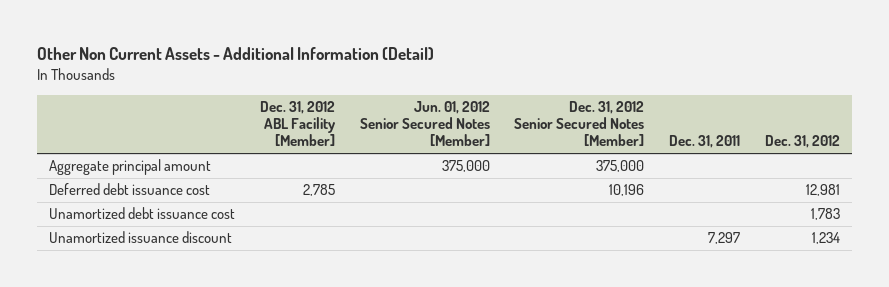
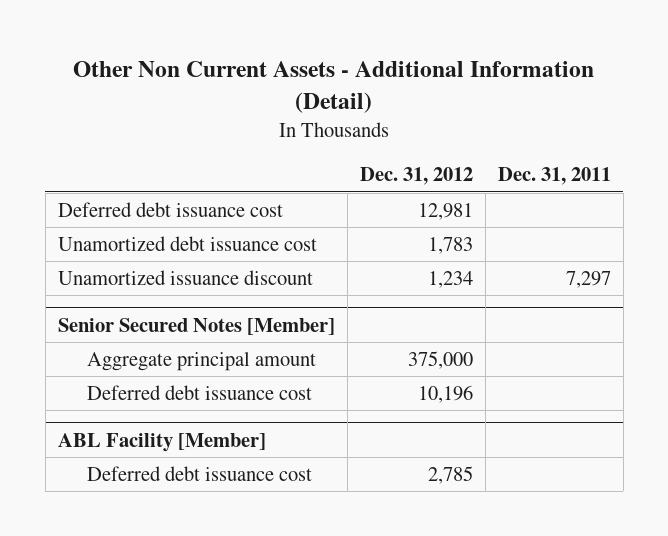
[260,101,337,147] Dec. 31, 2012 ABL Facility [Member] -> none
[359,101,490,147] Jun. 01, 2012 Senior Secured Notes [Member] -> none
[514,101,645,147] Dec. 31, 2012 Senior Secured Notes [Member] -> none
[49,159,212,176] Aggregate principal amount -> none
none -> [57,317,335,335] Senior Secured Notes [Member]
none -> [86,351,316,371] Aggregate principal amount
none -> [86,384,312,400] Deferred debt issuance cost
none -> [57,432,266,452] ABL Facility [Member]
none -> [86,465,312,481] Deferred debt issuance cost

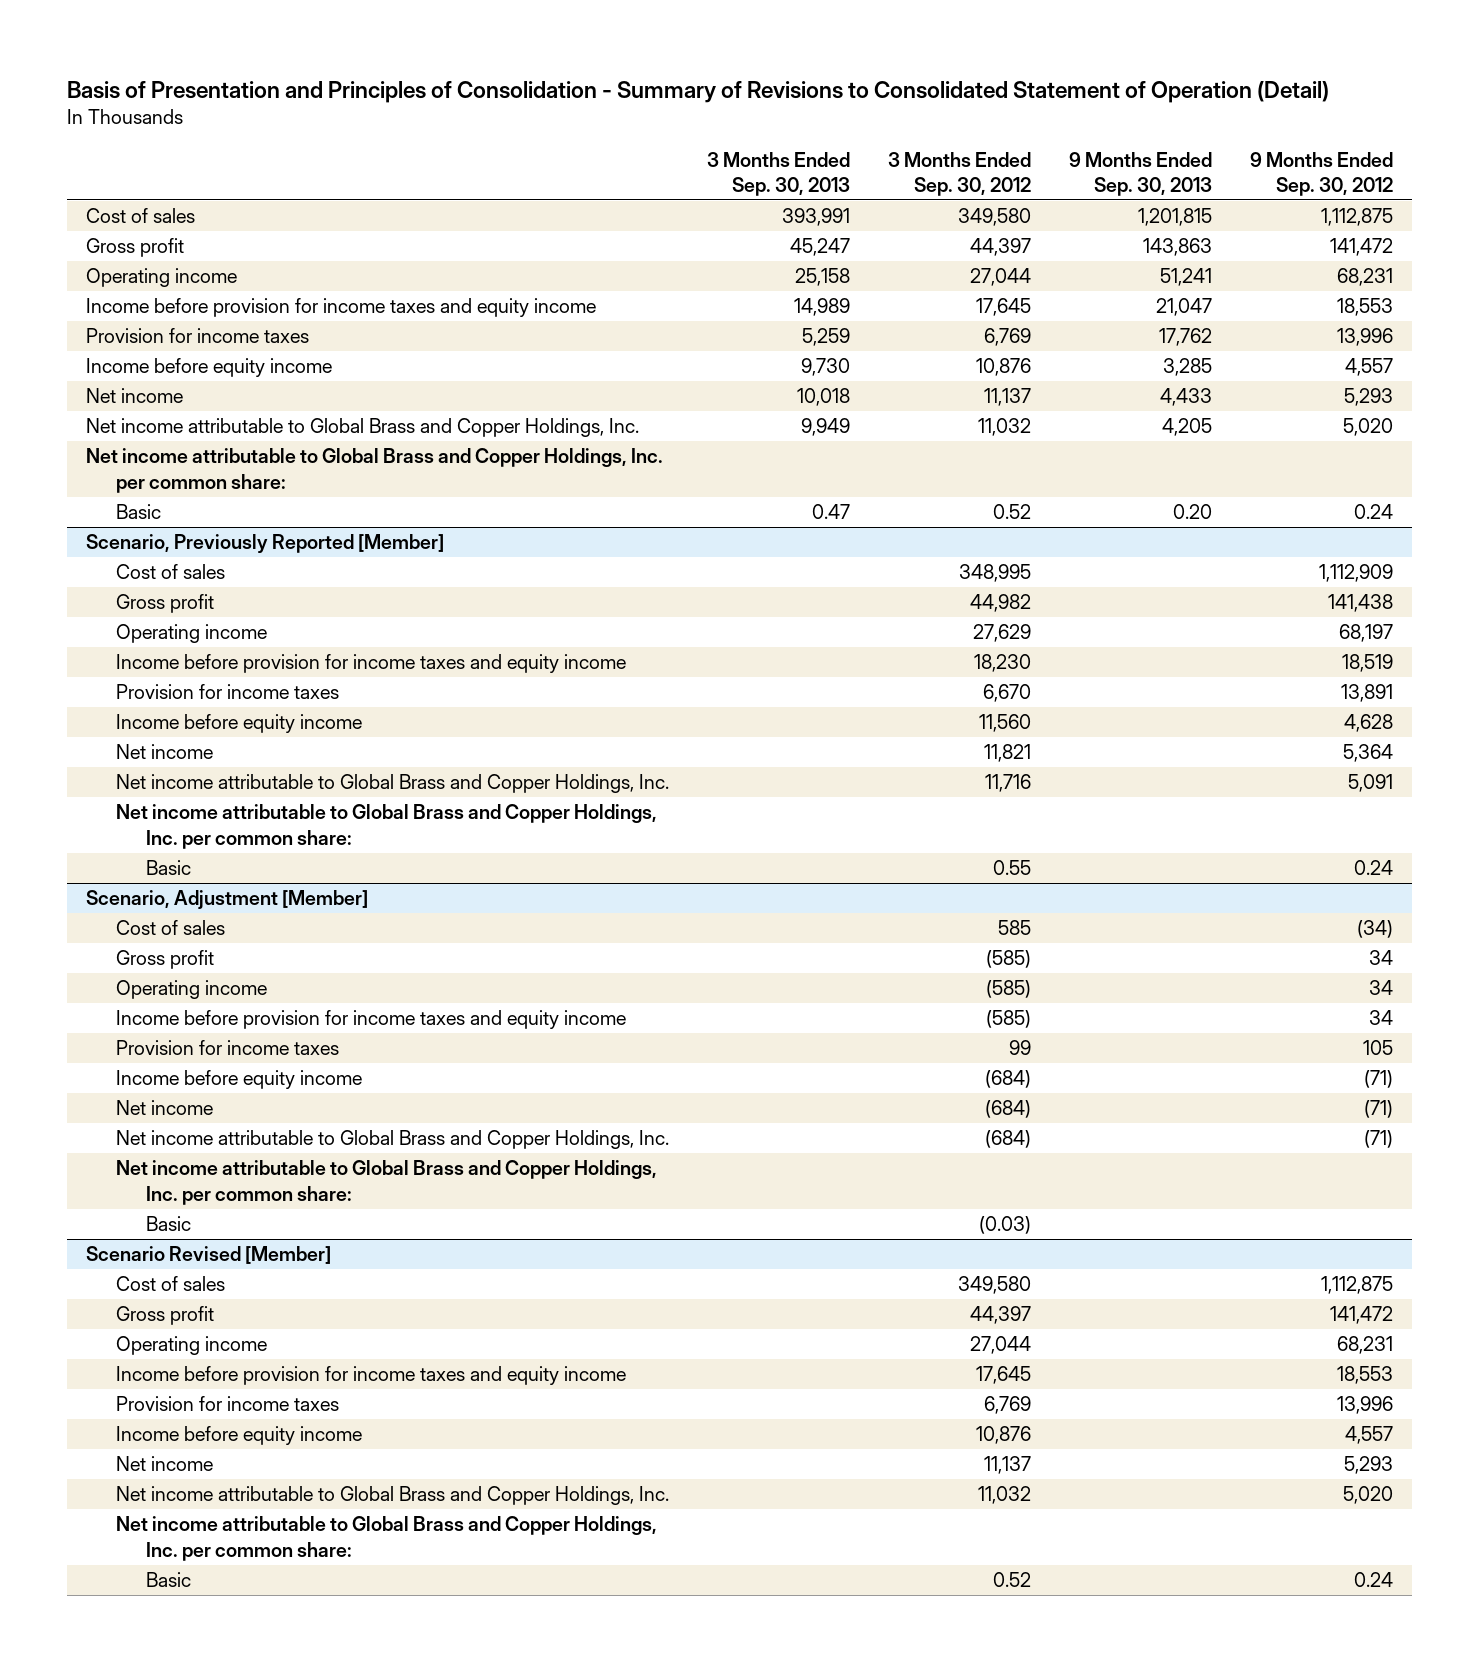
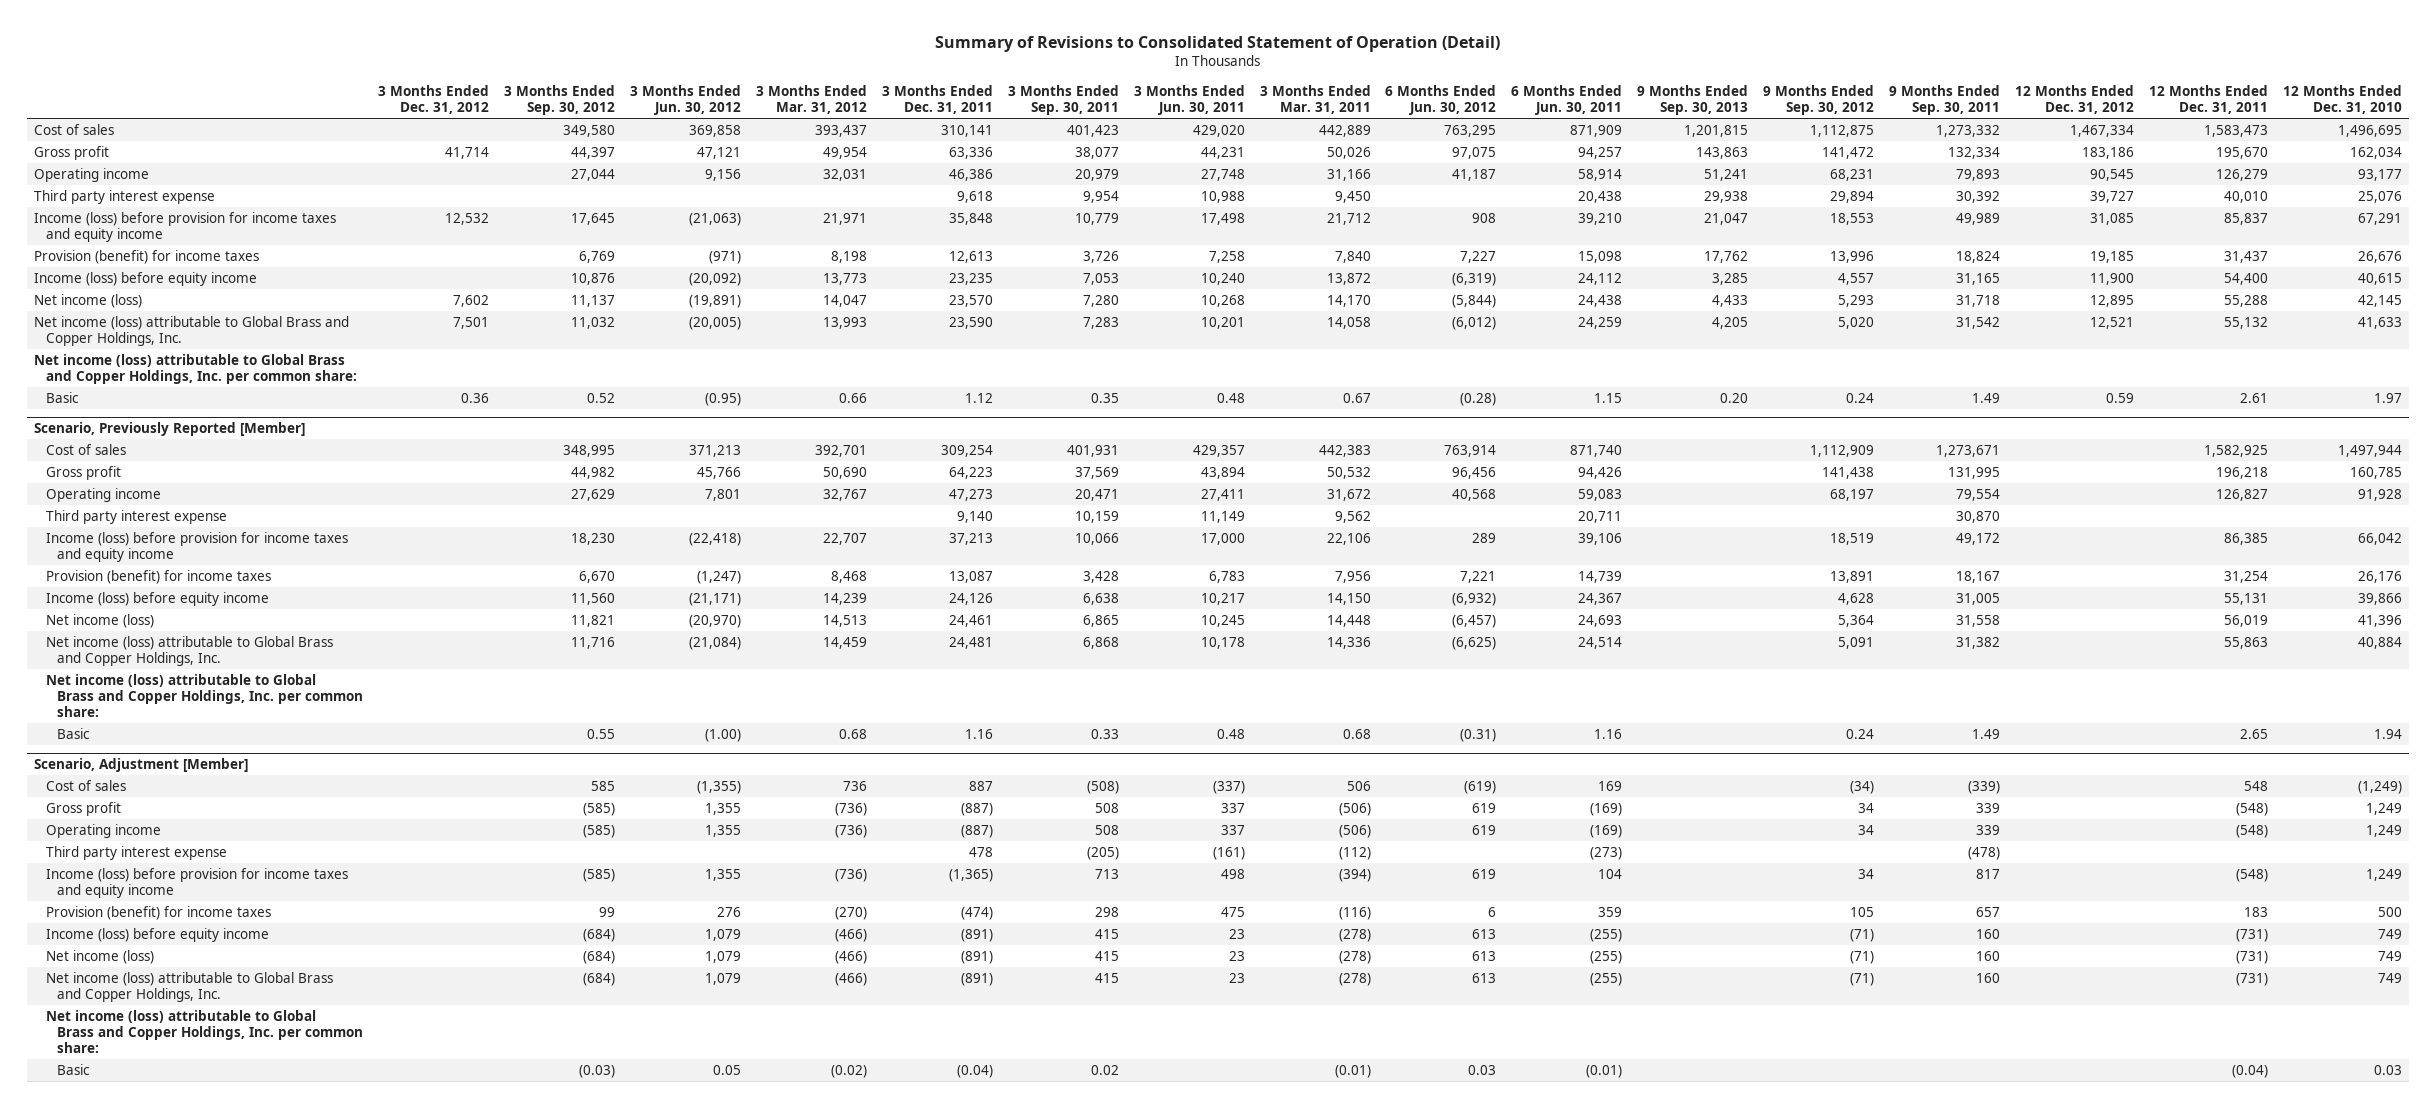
[67,80,1330,103] Basis of Presentation and Principles of Consolidation - Summary of Revisions to Consolidated Statement of Operation (Detail) -> [934,35,1500,52] Summary of Revisions to Consolidated Statement of Operation (Detail)
[707,151,851,196] 3 Months Ended Sep. 30, 2013 -> none
none -> [378,85,490,115] 3 Months Ended Dec. 31, 2012
none -> [630,85,742,116] 3 Months Ended Jun. 30, 2012
none -> [756,85,868,115] 3 Months Ended Mar. 31, 2012
none -> [881,85,993,115] 3 Months Ended Dec. 31, 2011
none -> [1007,85,1119,116] 3 Months Ended Sep. 30, 2011
none -> [1133,85,1245,116] 3 Months Ended Jun. 30, 2011
none -> [1259,85,1371,115] 3 Months Ended Mar. 31, 2011
none -> [1385,85,1497,116] 6 Months Ended Jun. 30, 2012
none -> [1511,85,1623,116] 6 Months Ended Jun. 30, 2011
none -> [1889,85,2001,116] 9 Months Ended Sep. 30, 2011
none -> [2014,85,2134,115] 12 Months Ended Dec. 31, 2012
none -> [2148,85,2268,115] 12 Months Ended Dec. 31, 2011
none -> [2282,85,2402,115] 12 Months Ended Dec. 31, 2010
none -> [33,190,215,205] Third party interest expense
[86,298,597,318] Income before provision for income taxes and equity income -> [33,212,336,243] Income (loss) before provision for income taxes and equity income
[86,328,310,344] Provision for income taxes -> [33,250,259,265] Provision (benefit) for income taxes
[86,358,333,378] Income before equity income -> [33,272,257,287] Income (loss) before equity income
[86,388,184,404] Net income -> [33,294,142,309] Net income (loss)
[86,418,640,438] Net income attributable to Global Brass and Copper Holdings, Inc. -> [33,316,349,347] Net income (loss) attributable to Global Brass and Copper Holdings, Inc.
[86,448,664,493] Net income attributable to Global Brass and Copper Holdings, Inc. per common share: -> [33,354,357,385] Net income (loss) attributable to Global Brass and Copper Holdings, Inc. per common share:
none -> [45,510,227,525] Third party interest expense
[116,654,627,674] Income before provision for income taxes and equity income -> [45,532,348,563] Income (loss) before provision for income taxes and equity income
[116,684,340,700] Provision for income taxes -> [45,570,271,585] Provision (benefit) for income taxes
[116,714,363,734] Income before equity income -> [45,592,269,607] Income (loss) before equity income
[116,744,214,760] Net income -> [45,614,154,629] Net income (loss)
[116,774,670,794] Net income attributable to Global Brass and Copper Holdings, Inc. -> [45,636,333,667] Net income (loss) attributable to Global Brass and Copper Holdings, Inc.
[116,804,658,849] Net income attributable to Global Brass and Copper Holdings, Inc. per common share: -> [45,674,364,718] Net income (loss) attributable to Global Brass and Copper Holdings, Inc. per common share:
none -> [45,846,227,861] Third party interest expense
[116,1010,627,1030] Income before provision for income taxes and equity income -> [45,868,348,899] Income (loss) before provision for income taxes and equity income
[116,1040,340,1056] Provision for income taxes -> [45,906,271,921] Provision (benefit) for income taxes
[116,1070,363,1090] Income before equity income -> [45,928,269,943] Income (loss) before equity income
[116,1100,214,1116] Net income -> [45,950,154,965] Net income (loss)
[116,1130,670,1150] Net income attributable to Global Brass and Copper Holdings, Inc. -> [45,972,333,1003] Net income (loss) attributable to Global Brass and Copper Holdings, Inc.
[116,1160,658,1205] Net income attributable to Global Brass and Copper Holdings, Inc. per common share: -> [45,1010,364,1054] Net income (loss) attributable to Global Brass and Copper Holdings, Inc. per common share:
[86,1246,332,1265] Scenario Revised [Member] -> none
[116,1276,226,1292] Cost of sales -> none
[116,1306,215,1326] Gross profit -> none
[116,1336,268,1356] Operating income -> none
[116,1366,627,1386] Income before provision for income taxes and equity income -> none
[116,1396,340,1412] Provision for income taxes -> none
[116,1426,363,1446] Income before equity income -> none
[116,1456,214,1472] Net income -> none
[116,1486,670,1506] Net income attributable to Global Brass and Copper Holdings, Inc. -> none
[116,1516,658,1561] Net income attributable to Global Brass and Copper Holdings, Inc. per common share: -> none
[146,1572,192,1588] Basic -> none

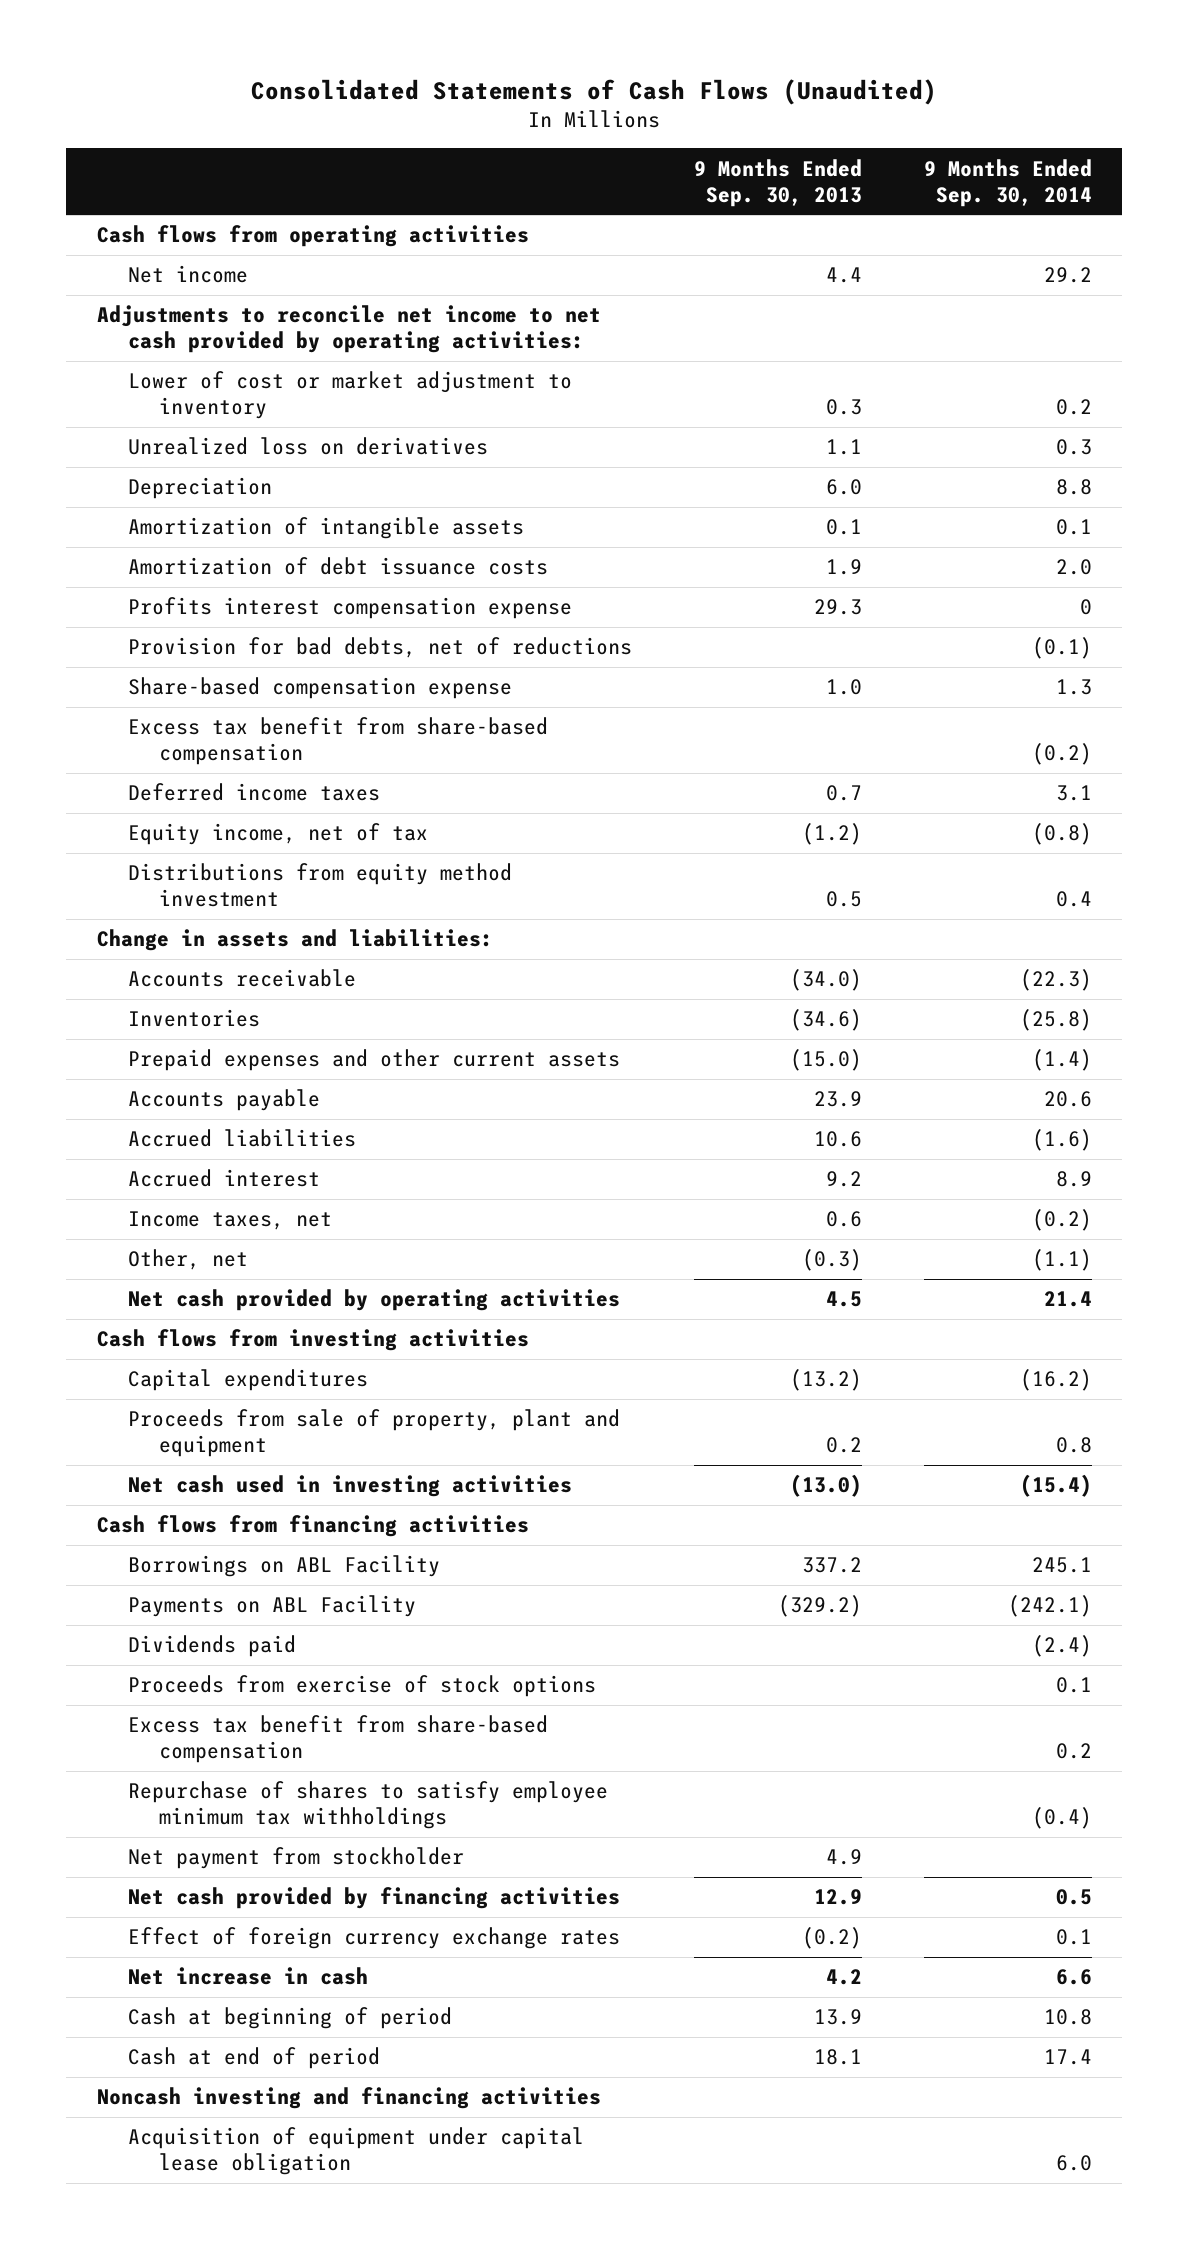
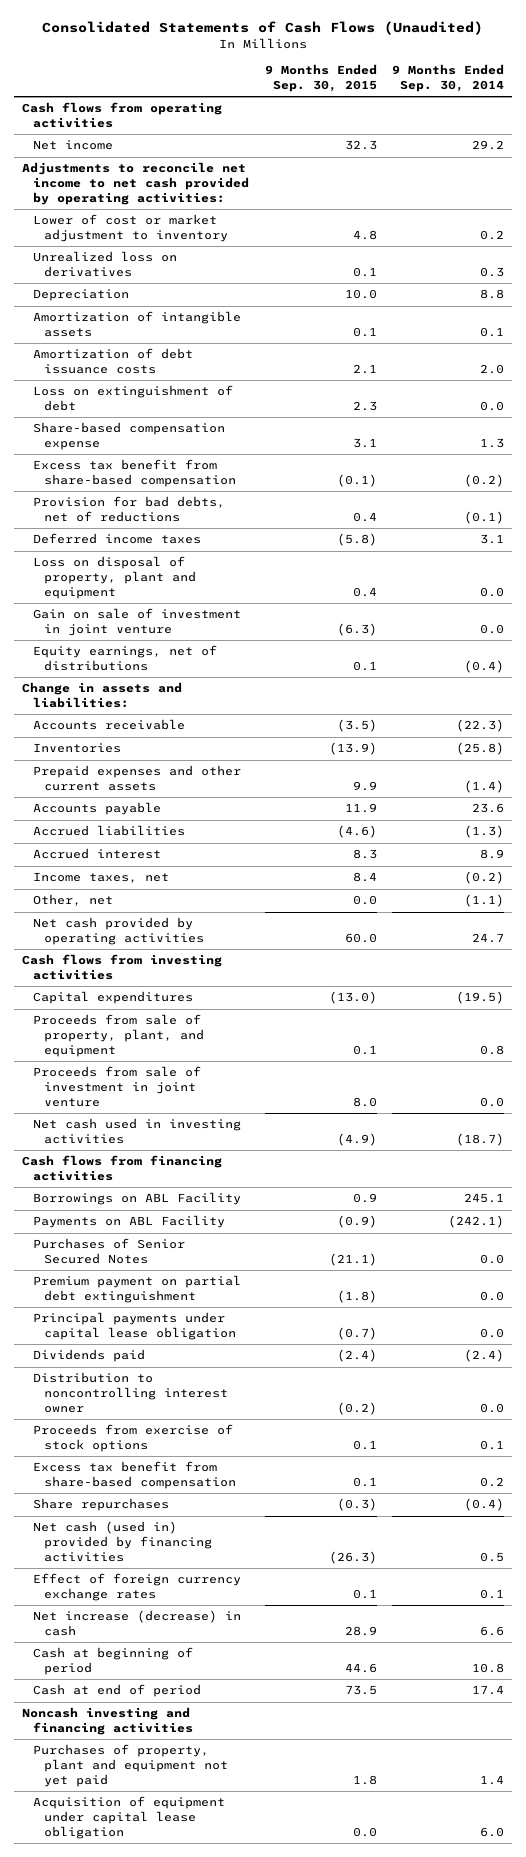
[693,158,862,207] 9 Months Ended Sep. 30, 2013 -> none
none -> [264,64,377,93] 9 Months Ended Sep. 30, 2015
[127,597,572,620] Profits interest compensation expense -> none
none -> [33,385,234,411] Loss on extinguishment of debt
[127,637,632,659] Provision for bad debts, net of reductions -> [33,496,226,522] Provision for bad debts, net of reductions
[127,823,428,846] Equity income, net of tax -> none
[127,863,512,908] Distributions from equity method investment -> none
none -> [33,556,197,599] Loss on disposal of property, plant and equipment
none -> [33,608,242,636] Gain on sale of investment in joint venture
none -> [33,645,218,671] Equity earnings, net of distributions
[1043,1091,1092,1108] 20.6 -> [472,803,505,814] 23.6
[1031,1129,1092,1152] (1.6) -> [464,825,505,839] (1.3)
[1043,1291,1092,1308] 21.4 -> [472,932,505,943] 24.7
[1019,1369,1092,1392] (16.2) -> [456,991,505,1005] (19.5)
[127,1409,620,1458] Proceeds from sale of property, plant and equipment -> [33,1014,205,1057] Proceeds from sale of property, plant, and equipment
none -> [33,1066,202,1107] Proceeds from sale of investment in joint venture
[1019,1474,1092,1498] (15.4) -> [456,1132,505,1146] (18.7)
none -> [33,1238,186,1264] Purchases of Senior Secured Notes
none -> [33,1275,242,1303] Premium payment on partial debt extinguishment
none -> [33,1312,237,1340] Principal payments under capital lease obligation
none -> [33,1372,229,1413] Distribution to noncontrolling interest owner
[127,1847,464,1870] Net payment from stockholder -> none
[127,1781,608,1830] Repurchase of shares to satisfy employee minimum tax withholdings -> [33,1498,170,1512] Share repurchases
[127,1887,620,1910] Net cash provided by financing activities -> [33,1521,213,1562] Net cash (used in) provided by financing activities
[127,1967,368,1986] Net increase in cash -> [33,1610,242,1636] Net increase (decrease) in cash
none -> [33,1744,229,1787] Purchases of property, plant and equipment not yet paid

